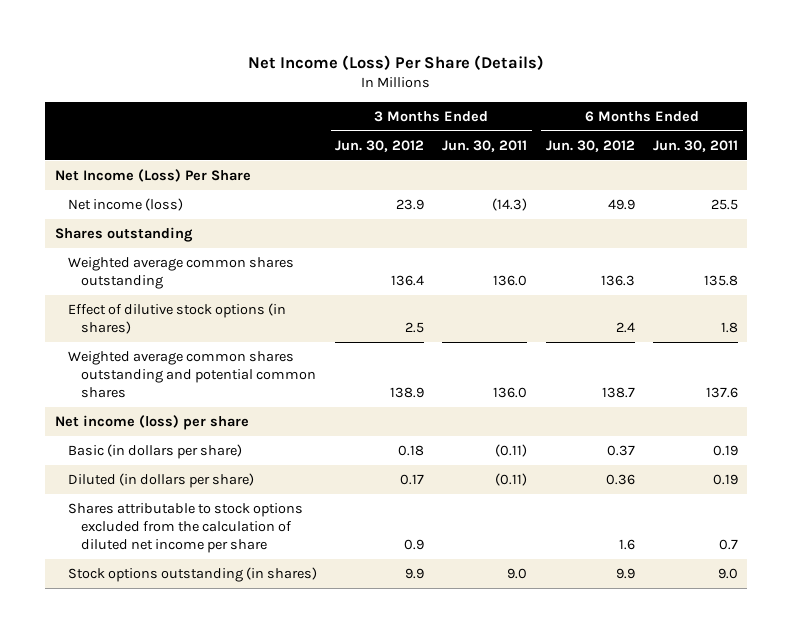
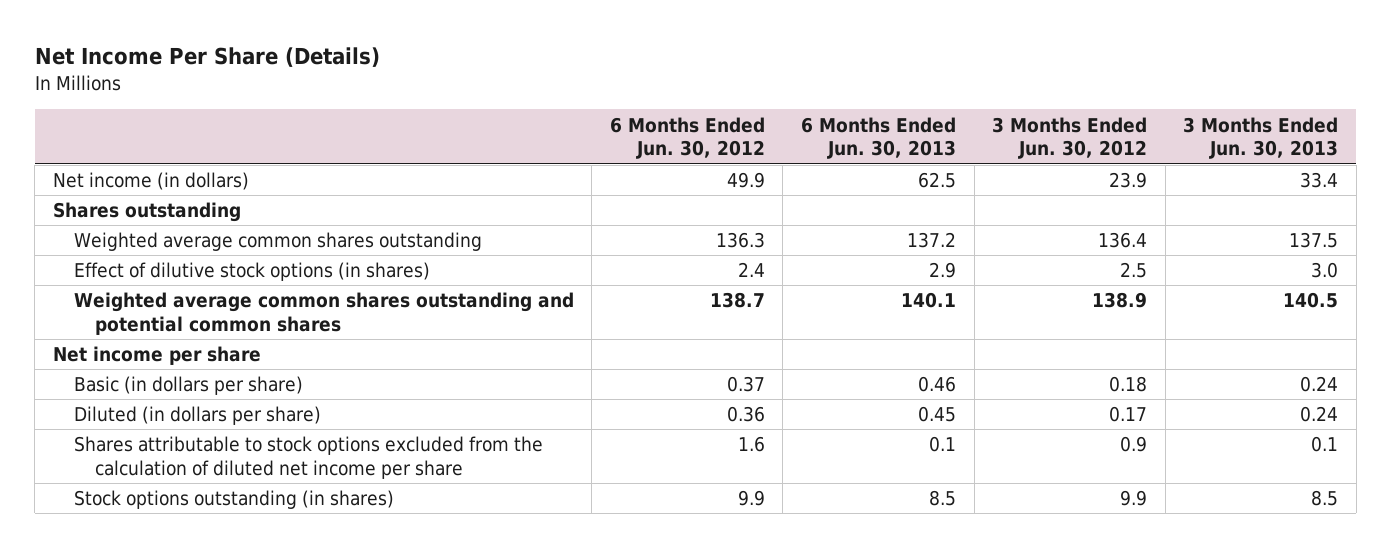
[248,54,545,70] Net Income (Loss) Per Share (Details) -> [34,47,380,68] Net Income Per Share (Details)
[442,140,528,153] Jun. 30, 2011 -> none
[652,140,738,153] Jun. 30, 2011 -> none
none -> [800,116,956,160] 6 Months Ended Jun. 30, 2013
none -> [1183,116,1339,160] 3 Months Ended Jun. 30, 2013
[54,169,251,183] Net Income (Loss) Per Share -> none
[67,198,183,212] Net income (loss) -> [52,172,249,191] Net income (in dollars)
[54,415,249,431] Net income (loss) per share -> [52,346,261,366] Net income per share

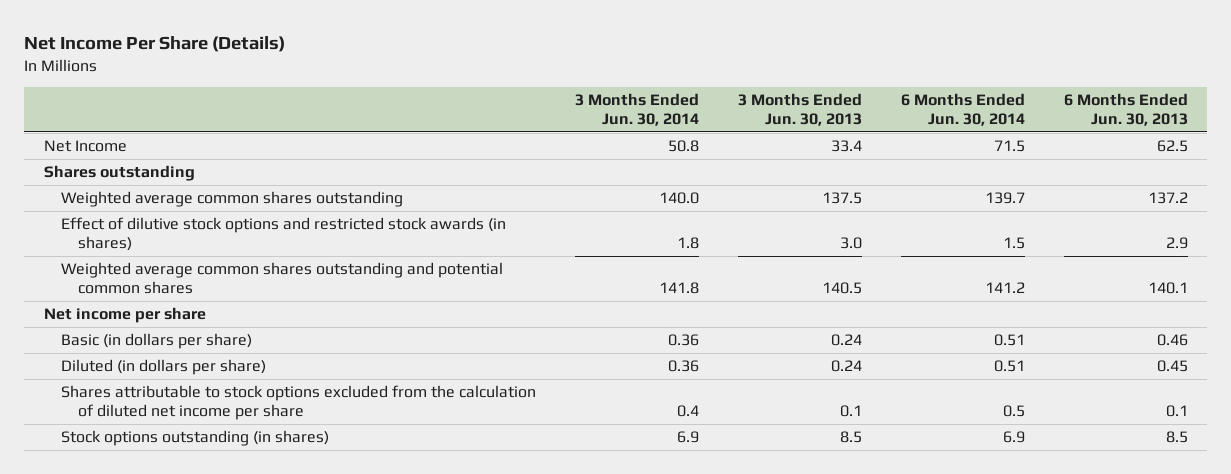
[609,116,765,160] 6 Months Ended Jun. 30, 2012 -> none
[992,116,1148,160] 3 Months Ended Jun. 30, 2012 -> none
none -> [574,93,699,127] 3 Months Ended Jun. 30, 2014
none -> [900,93,1025,127] 6 Months Ended Jun. 30, 2014
[52,172,249,191] Net income (in dollars) -> [43,140,127,153] Net Income
[73,262,430,282] Effect of dilutive stock options (in shares) -> [61,217,507,252] Effect of dilutive stock options and restricted stock awards (in shares)

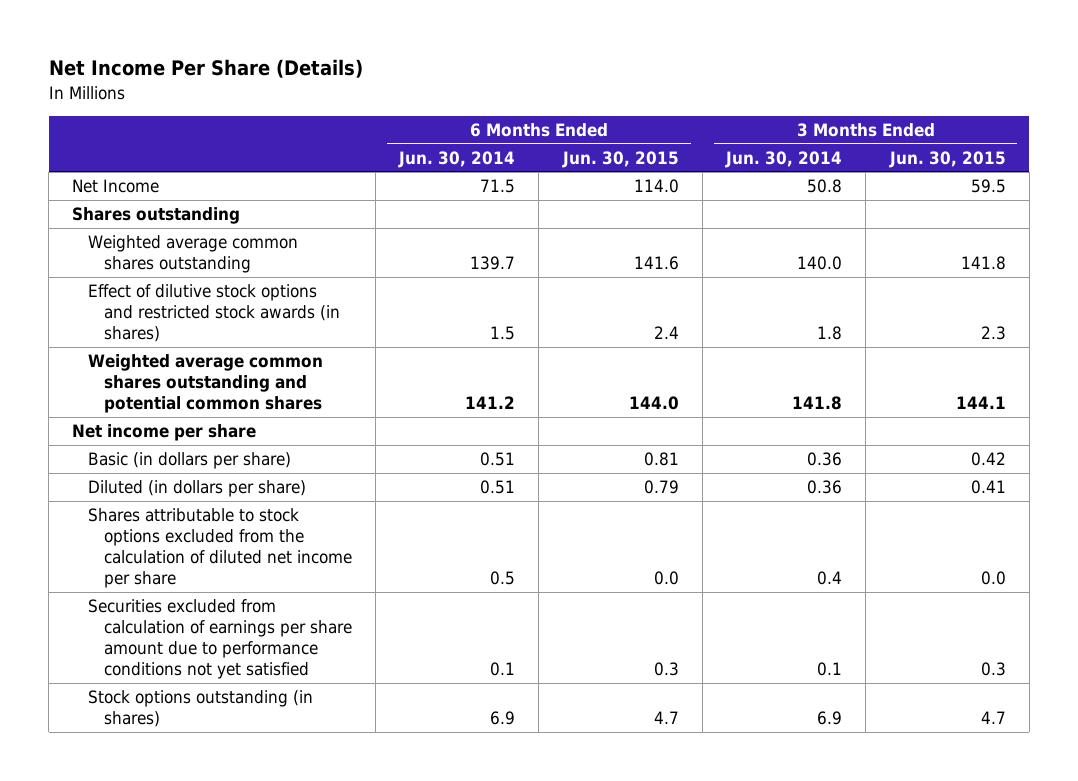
[737,93,862,127] 3 Months Ended Jun. 30, 2013 -> none
[1063,93,1188,127] 6 Months Ended Jun. 30, 2013 -> none
none -> [561,150,679,168] Jun. 30, 2015
none -> [888,150,1006,168] Jun. 30, 2015
none -> [88,599,352,680] Securities excluded from calculation of earnings per share amount due to performance conditions not yet satisfied

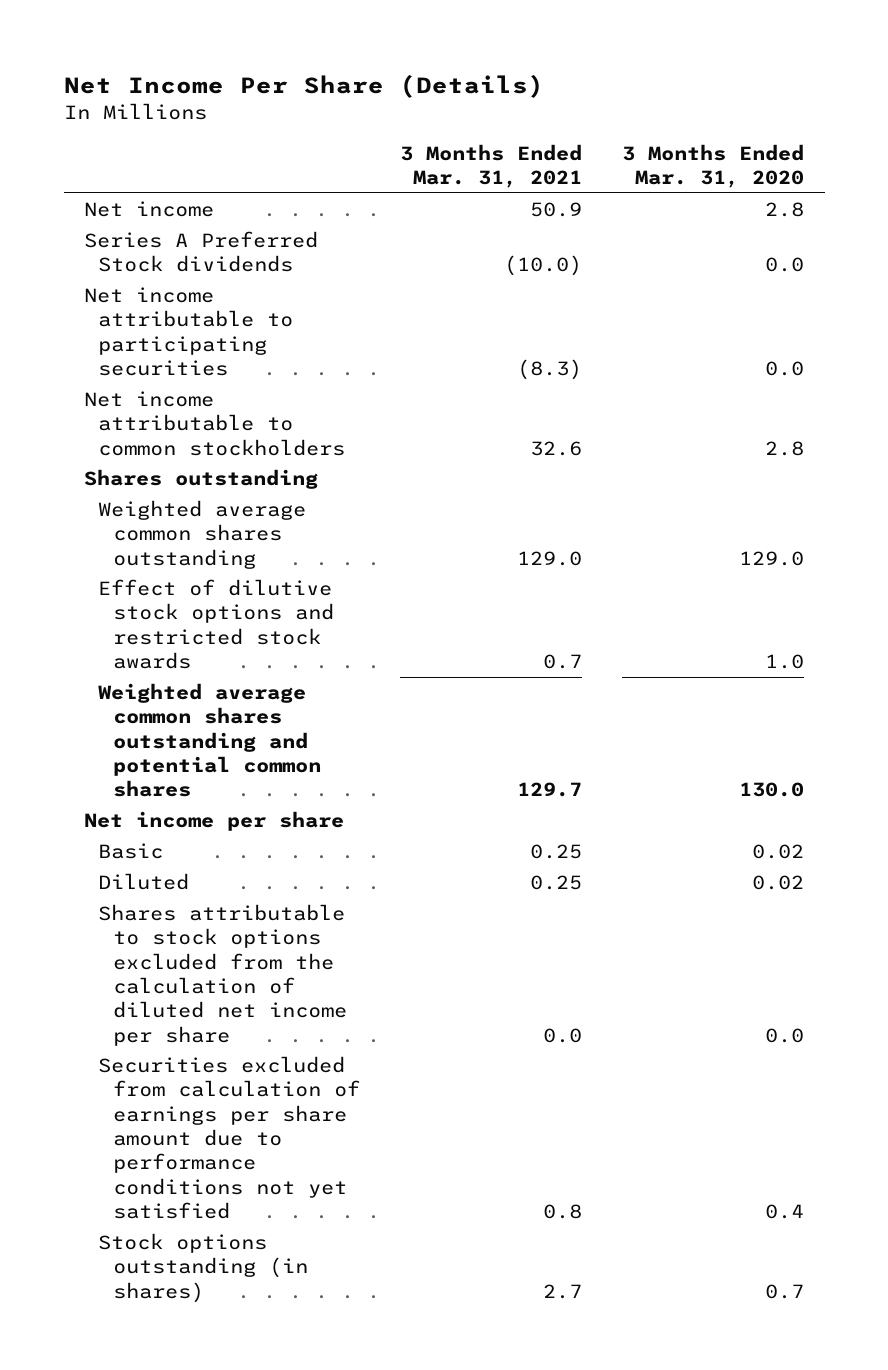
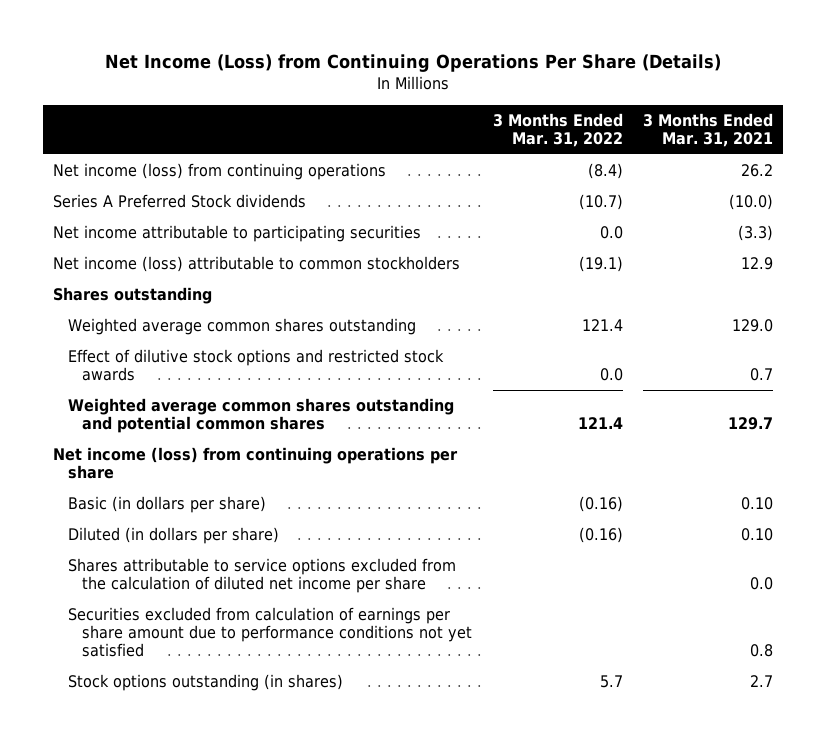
[63,74,544,99] Net Income Per Share (Details) -> [105,53,722,72] Net Income (Loss) from Continuing Operations Per Share (Details)
[622,144,805,189] 3 Months Ended Mar. 31, 2020 -> none
none -> [492,112,623,148] 3 Months Ended Mar. 31, 2022
[83,200,214,217] Net income -> none
none -> [53,163,387,181] Net income (loss) from continuing operations
[517,359,583,381] (8.3) -> [737,225,773,242] (3.3)
[83,390,346,456] Net income attributable to common stockholders -> [53,256,461,273] Net income (loss) attributable to common stockholders
[530,440,583,456] 32.6 -> [740,257,773,271] 12.9
[98,842,164,859] Basic -> none
[98,872,190,890] Diluted -> none
[83,810,344,831] Net income per share -> [53,447,459,480] Net income (loss) from continuing operations per share
none -> [67,496,266,514] Basic (in dollars per share)
none -> [67,527,279,545] Diluted (in dollars per share)
[98,903,347,1046] Shares attributable to stock options excluded from the calculation of diluted net income per share -> [67,558,456,594] Shares attributable to service options excluded from the calculation of diluted net income per share

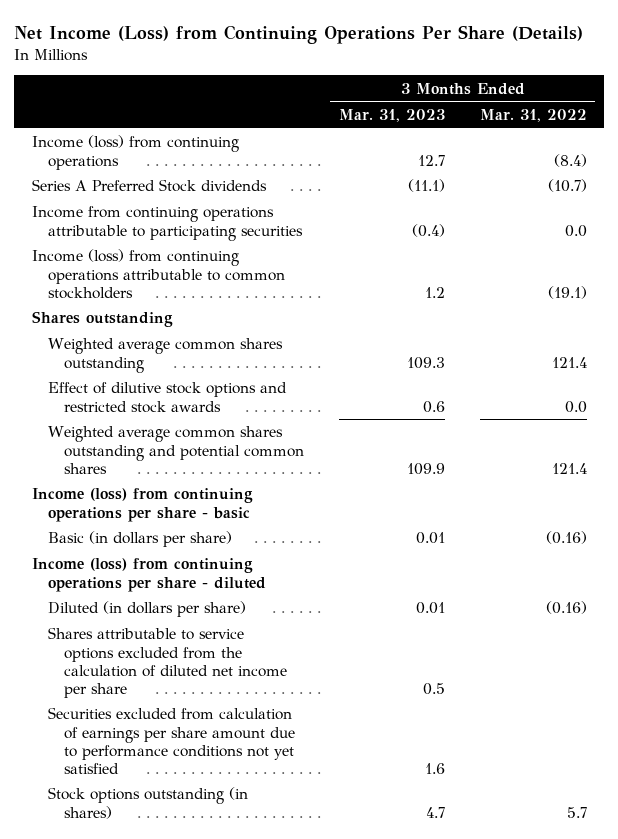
[642,112,773,148] 3 Months Ended Mar. 31, 2021 -> none
none -> [338,108,445,122] Mar. 31, 2023
[53,163,387,181] Net income (loss) from continuing operations -> [31,135,239,170] Income (loss) from continuing operations
[53,225,422,243] Net income attributable to participating securities -> [31,206,303,241] Income from continuing operations attributable to participating securities
[53,256,461,273] Net income (loss) attributable to common stockholders -> [31,249,285,299] Income (loss) from continuing operations attributable to common stockholders
[53,447,459,480] Net income (loss) from continuing operations per share -> [31,488,253,522] Income (loss) from continuing operations per share - basic
none -> [31,558,266,592] Income (loss) from continuing operations per share - diluted

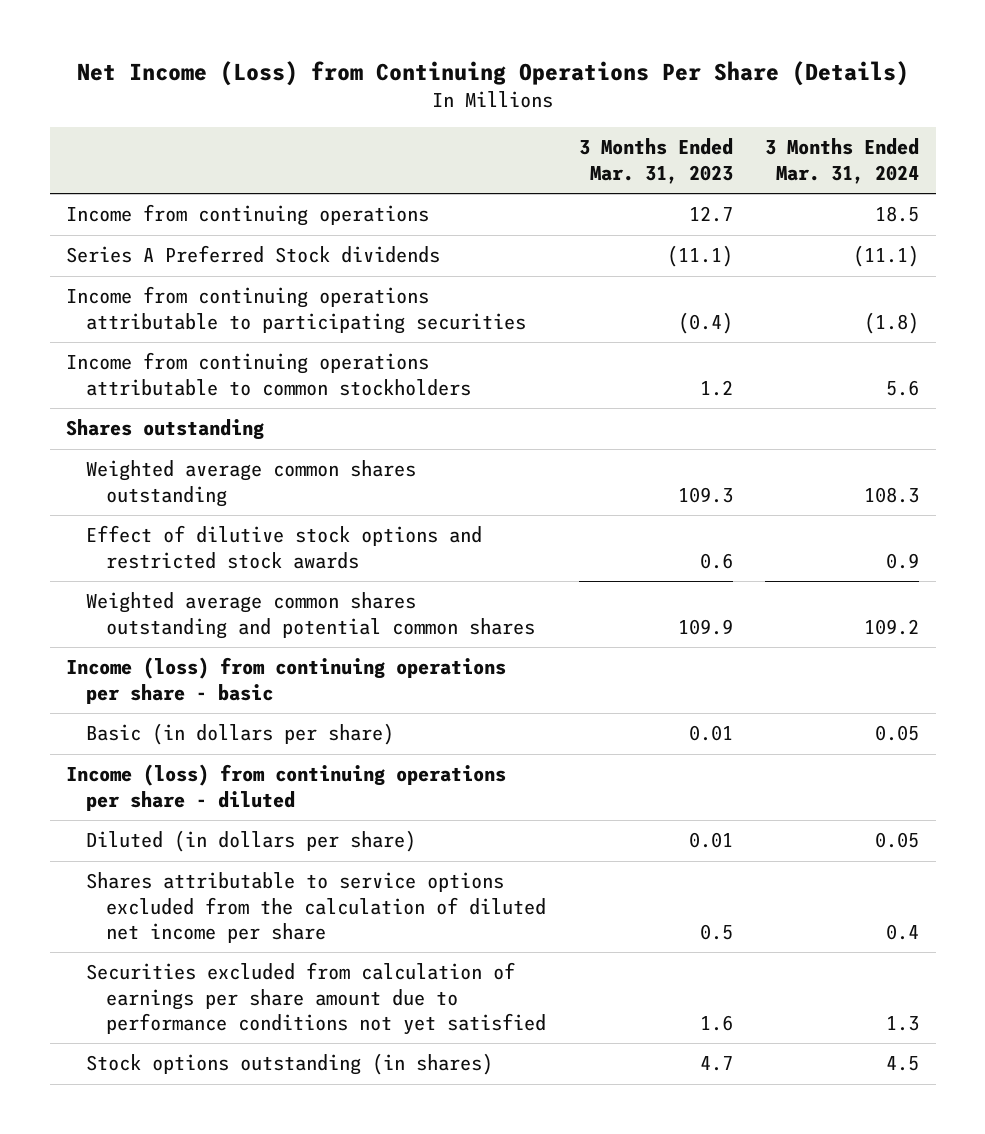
[479,108,587,122] Mar. 31, 2022 -> none
none -> [765,138,920,184] 3 Months Ended Mar. 31, 2024
[31,135,239,170] Income (loss) from continuing operations -> [66,204,430,227] Income from continuing operations
[31,249,285,299] Income (loss) from continuing operations attributable to common stockholders -> [66,352,471,396] Income from continuing operations attributable to common stockholders

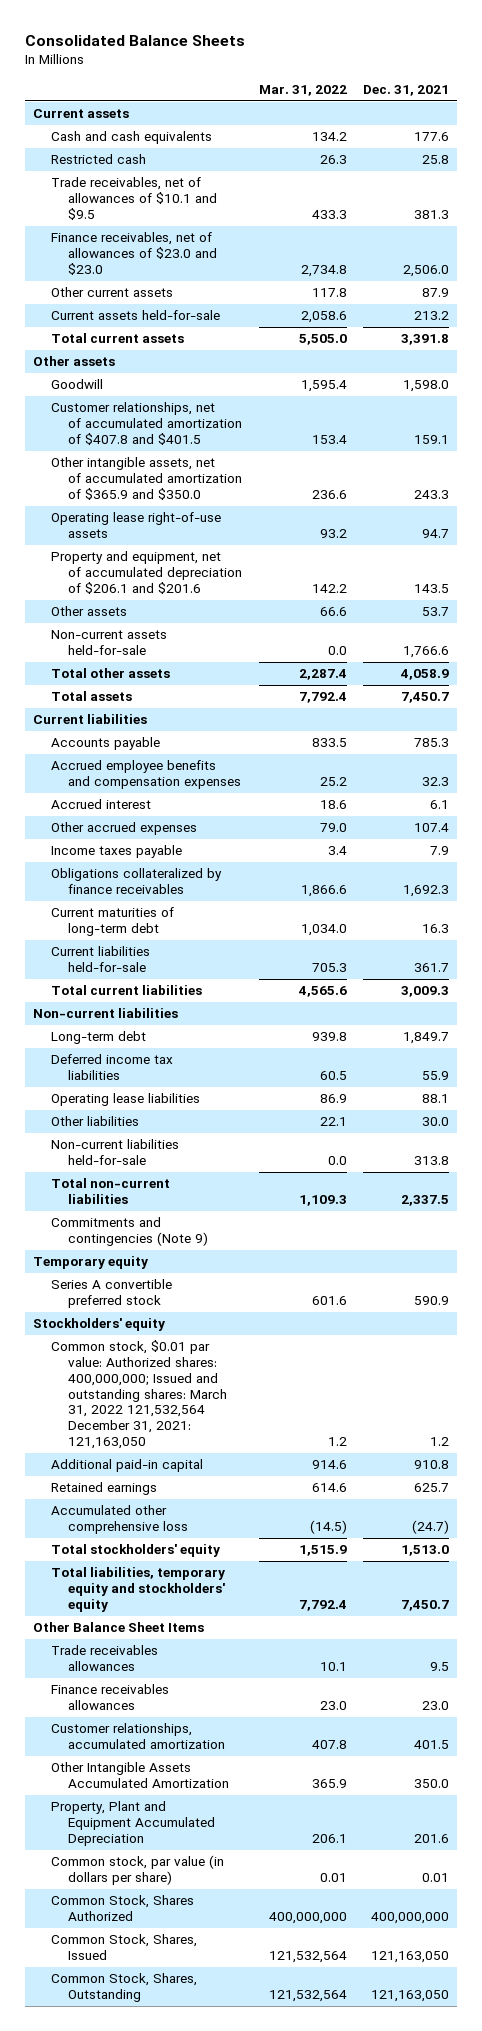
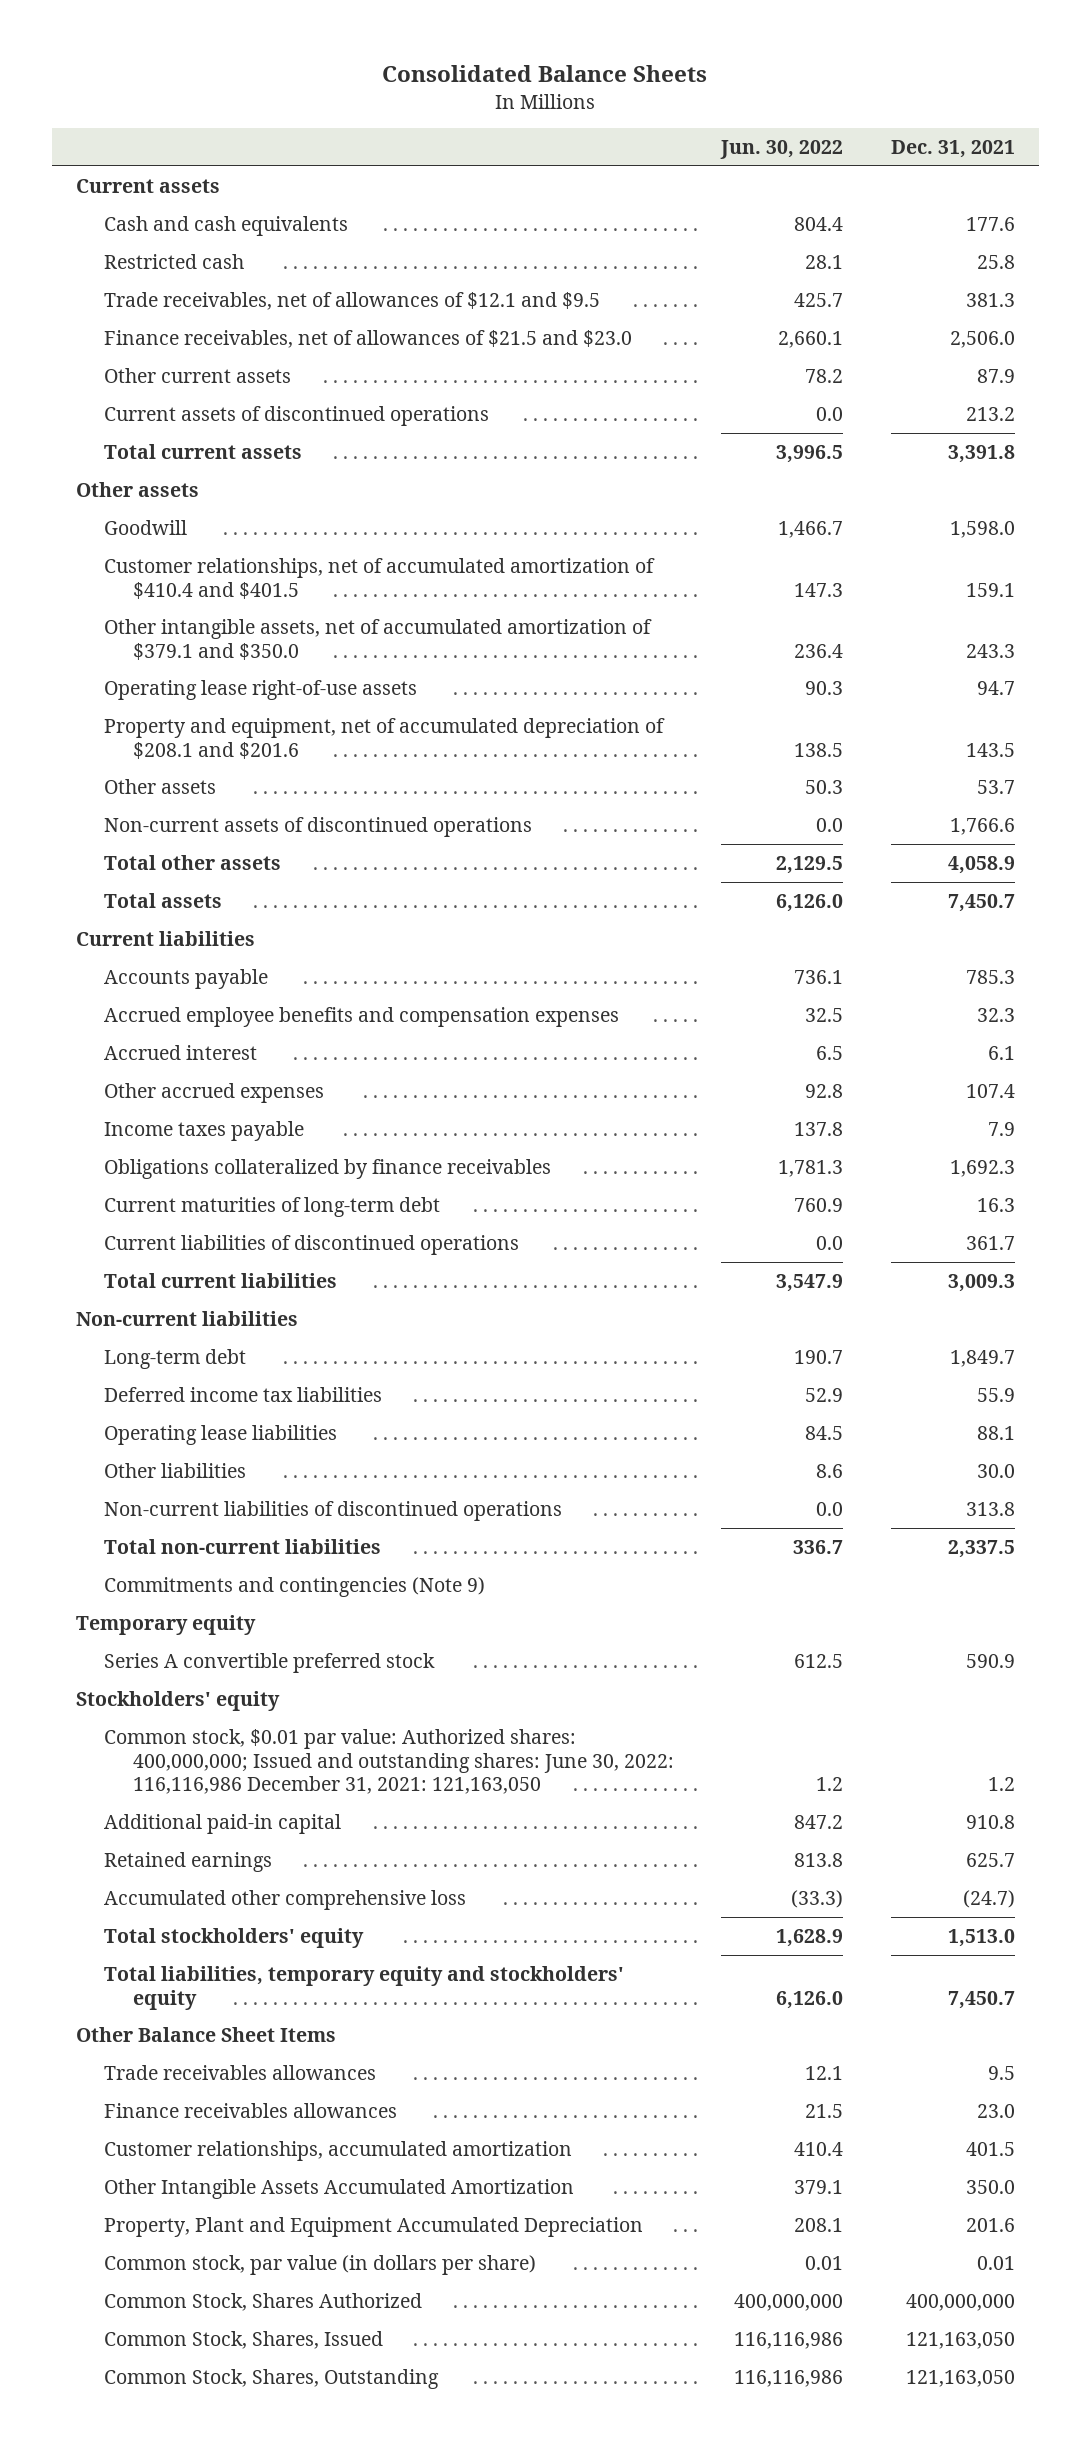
[258,85,347,97] Mar. 31, 2022 -> none
none -> [720,139,844,159] Jun. 30, 2022
[50,177,218,220] Trade receivables, net of allowances of $10.1 and $9.5 -> [104,291,601,310] Trade receivables, net of allowances of $12.1 and $9.5
[50,232,218,275] Finance receivables, net of allowances of $23.0 and $23.0 -> [104,329,633,348] Finance receivables, net of allowances of $21.5 and $23.0
[50,310,220,321] Current assets held-for-sale -> [104,405,490,426] Current assets of discontinued operations
[50,402,243,445] Customer relationships, net of accumulated amortization of $407.8 and $401.5 -> [104,557,656,599] Customer relationships, net of accumulated amortization of $410.4 and $401.5
[50,457,243,500] Other intangible assets, net of accumulated amortization of $365.9 and $350.0 -> [104,618,653,660] Other intangible assets, net of accumulated amortization of $379.1 and $350.0
[50,551,243,594] Property and equipment, net of accumulated depreciation of $206.1 and $201.6 -> [104,717,666,759] Property and equipment, net of accumulated depreciation of $208.1 and $201.6
[50,630,167,656] Non-current assets held-for-sale -> [104,816,533,837] Non-current assets of discontinued operations
[50,946,150,973] Current liabilities held-for-sale -> [104,1234,520,1255] Current liabilities of discontinued operations
[50,1139,179,1166] Non-current liabilities held-for-sale -> [104,1500,563,1521] Non-current liabilities of discontinued operations
[50,1340,228,1450] Common stock, $0.01 par value: Authorized shares: 400,000,000; Issued and outstanding shares: March 31, 2022 121,532,564 December 31, 2021: 121,163,050 -> [104,1728,674,1795] Common stock, $0.01 par value: Authorized shares: 400,000,000; Issued and outstanding shares: June 30, 2022: 116,116,986 December 31, 2021: 121,163,050

